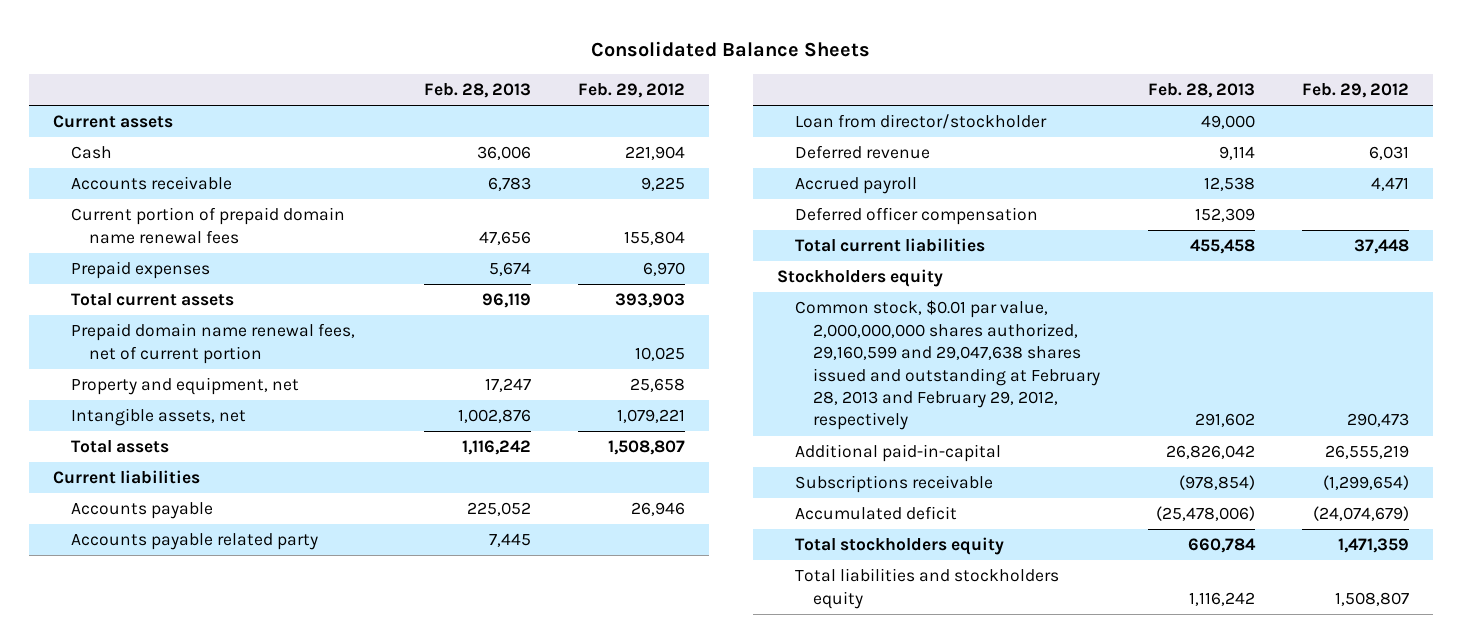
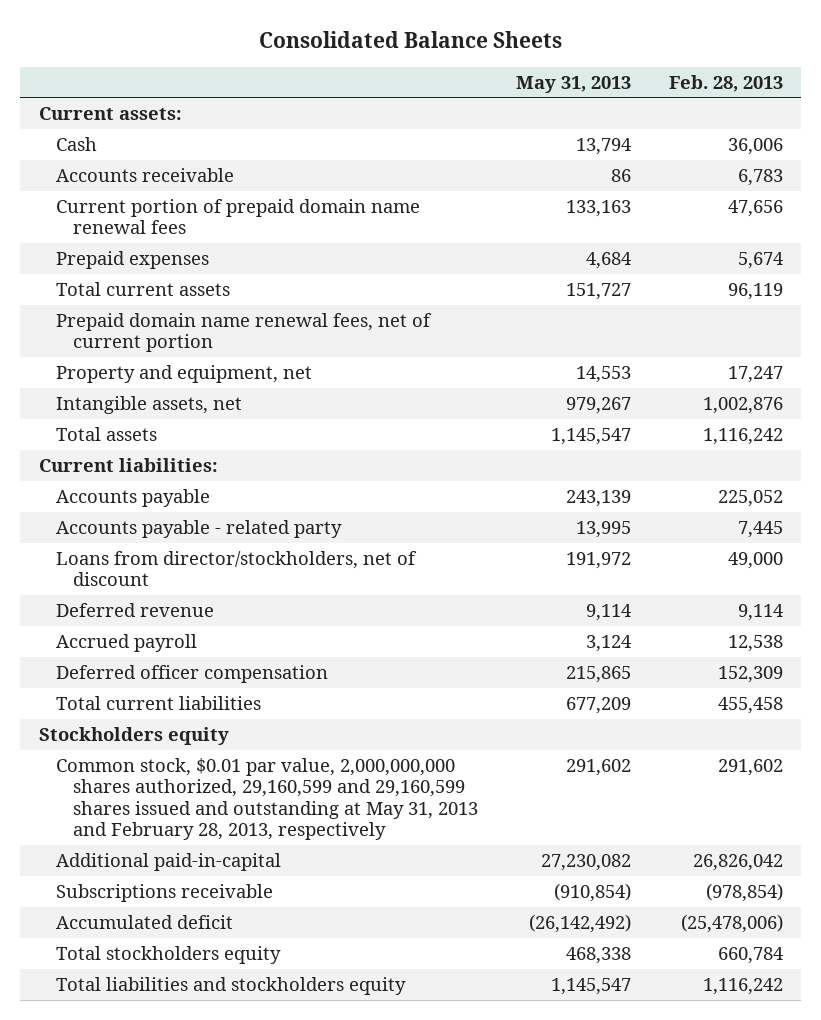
[578,82,686,98] Feb. 29, 2012 -> none
none -> [515,75,631,93] May 31, 2013
[52,115,173,129] Current assets -> [38,106,182,120] Current assets:
[52,470,200,485] Current liabilities -> [38,457,218,472] Current liabilities:
[71,533,319,551] Accounts payable related party -> [55,519,342,538] Accounts payable - related party
[794,114,1047,130] Loan from director/stockholder -> [55,550,417,587] Loans from director/stockholders, net of discount
[794,300,1101,431] Common stock, $0.01 par value, 2,000,000,000 shares authorized, 29,160,599 and 29,047,638 shares issued and outstanding at February 28, 2013 and February 29, 2012, respectively -> [55,757,478,840] Common stock, $0.01 par value, 2,000,000,000 shares authorized, 29,160,599 and 29,160,599 shares issued and outstanding at May 31, 2013 and February 28, 2013, respectively

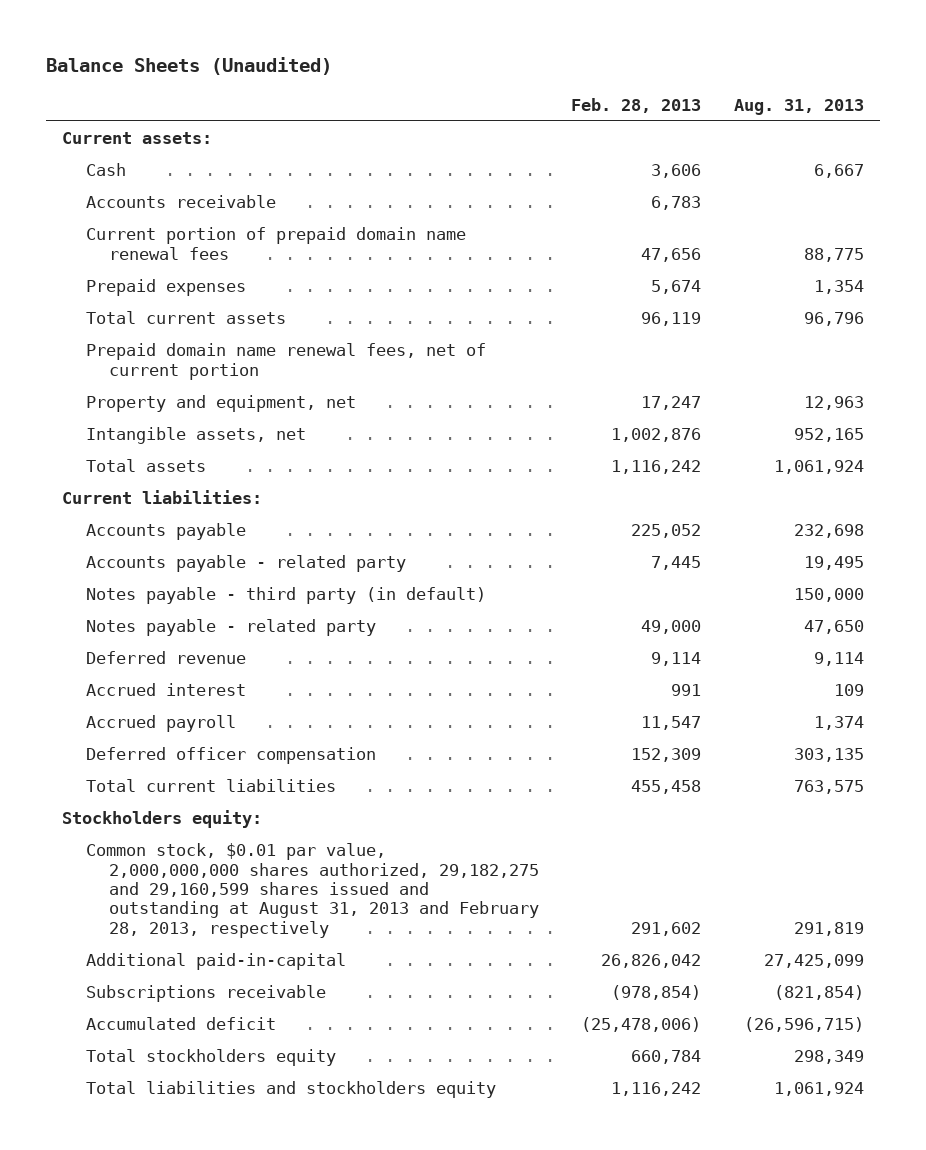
[258,31,562,49] Consolidated Balance Sheets -> [46,56,333,75] Balance Sheets (Unaudited)
[515,75,631,93] May 31, 2013 -> none
none -> [733,98,864,115] Aug. 31, 2013
[727,137,783,155] 36,006 -> [651,164,702,179] 3,606
[55,550,417,587] Loans from director/stockholders, net of discount -> none
none -> [85,587,486,605] Notes payable - third party (in default)
none -> [85,619,376,637] Notes payable - related party
none -> [85,683,246,697] Accrued interest
[727,634,783,652] 12,538 -> [641,716,702,731] 11,547
[38,726,229,745] Stockholders equity -> [62,810,263,829] Stockholders equity:
[55,757,478,840] Common stock, $0.01 par value, 2,000,000,000 shares authorized, 29,160,599 and 29,160,599 shares issued and outstanding at May 31, 2013 and February 28, 2013, respectively -> [85,843,539,938] Common stock, $0.01 par value, 2,000,000,000 shares authorized, 29,182,275 and 29,160,599 shares issued and outstanding at August 31, 2013 and February 28, 2013, respectively

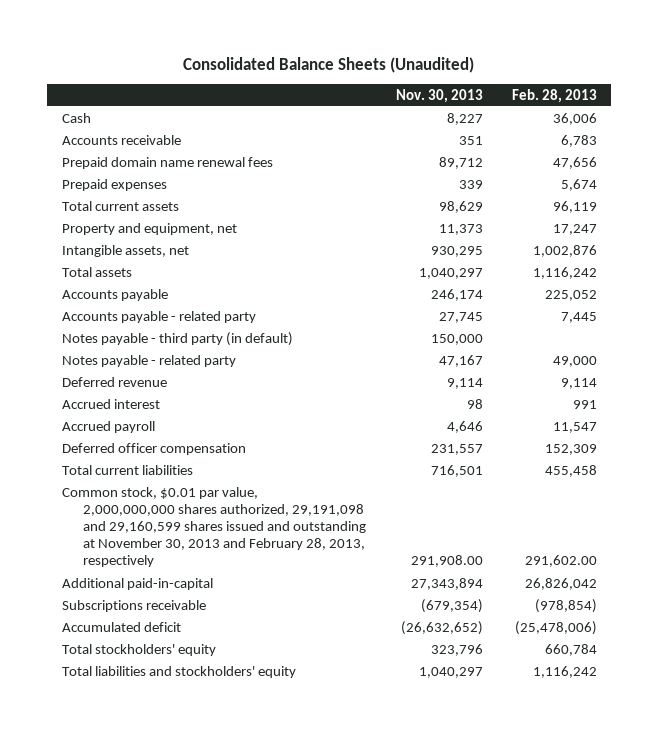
[46,56,333,75] Balance Sheets (Unaudited) -> [183,56,475,73] Consolidated Balance Sheets (Unaudited)
[733,98,864,115] Aug. 31, 2013 -> none
none -> [395,88,483,103] Nov. 30, 2013
[62,132,213,145] Current assets: -> none
[651,164,702,179] 3,606 -> [552,112,597,125] 36,006
[85,227,466,260] Current portion of prepaid domain name renewal fees -> [61,156,273,169] Prepaid domain name renewal fees
[85,343,486,380] Prepaid domain name renewal fees, net of current portion -> none
[62,490,263,505] Current liabilities: -> none
[62,810,263,829] Stockholders equity: -> none
[85,843,539,938] Common stock, $0.01 par value, 2,000,000,000 shares authorized, 29,182,275 and 29,160,599 shares issued and outstanding at August 31, 2013 and February 28, 2013, respectively -> [61,486,367,568] Common stock, $0.01 par value, 2,000,000,000 shares authorized, 29,191,098 and 29,160,599 shares issued and outstanding at November 30, 2013 and February 28, 2013, respectively
[631,921,702,936] 291,602 -> [524,555,597,568] 291,602.00
[85,1049,336,1067] Total stockholders equity -> [61,643,216,656] Total stockholders' equity
[85,1081,496,1099] Total liabilities and stockholders equity -> [61,665,296,678] Total liabilities and stockholders' equity

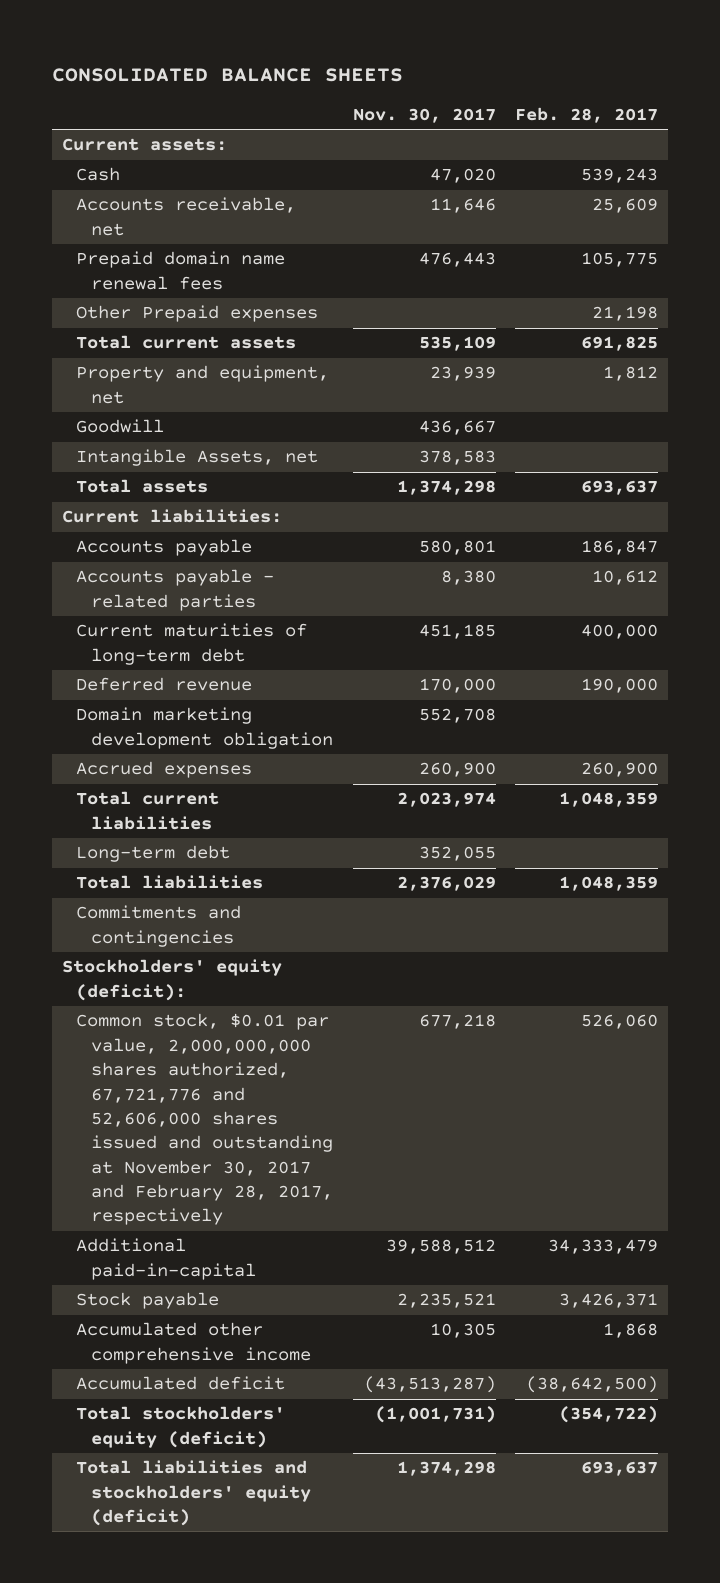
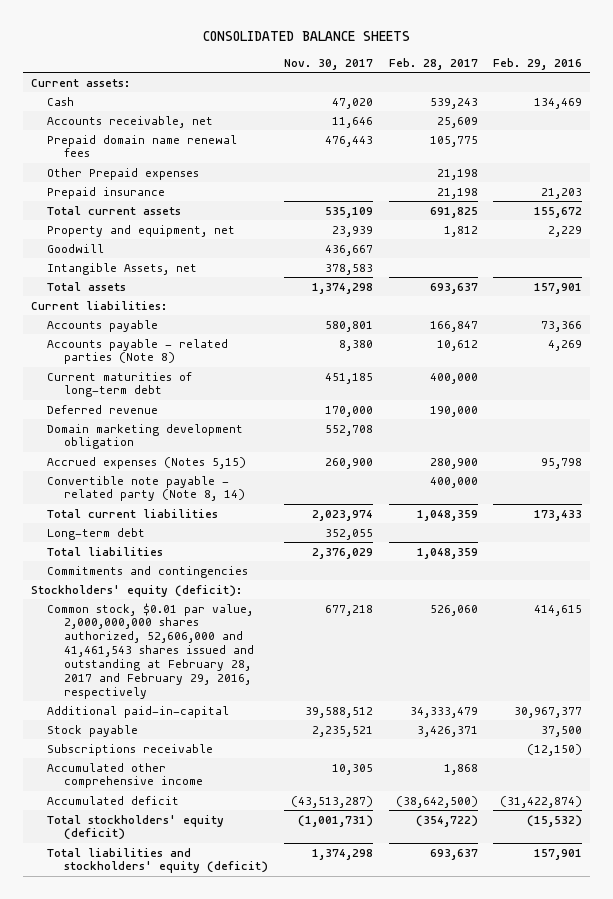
none -> [493,57,583,70] Feb. 29, 2016
none -> [47,186,166,199] Prepaid insurance
[581,540,659,556] 186,847 -> [429,320,478,332] 166,847
[76,569,275,611] Accounts payable - related parties -> [47,338,229,365] Accounts payable - related parties (Note 8)
[76,761,253,779] Accrued expenses -> none
none -> [47,456,247,469] Accrued expenses (Notes 5,15)
none -> [47,475,246,502] Convertible note payable - related party (Note 8, 14)
[76,1013,334,1226] Common stock, $0.01 par value, 2,000,000,000 shares authorized, 67,721,776 and 52,606,000 shares issued and outstanding at November 30, 2017 and February 28, 2017, respectively -> [47,602,255,699] Common stock, $0.01 par value, 2,000,000,000 shares authorized, 52,606,000 and 41,461,543 shares issued and outstanding at February 28, 2017 and February 29, 2016, respectively
none -> [47,743,214,756] Subscriptions receivable

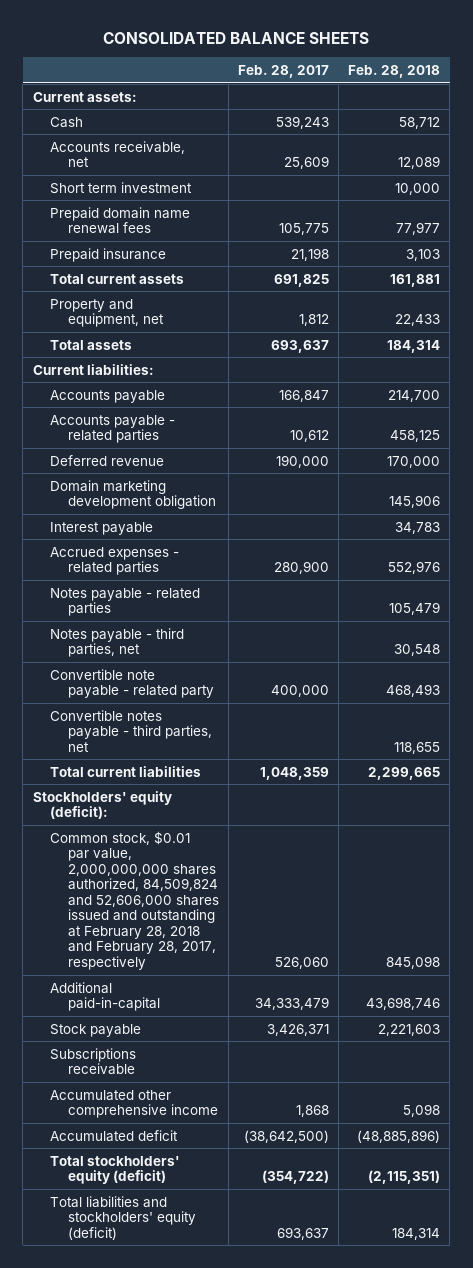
[283,58,373,70] Nov. 30, 2017 -> none
[493,57,583,70] Feb. 29, 2016 -> none
none -> [348,64,441,78] Feb. 28, 2018
none -> [50,181,193,194] Short term investment
[47,167,200,180] Other Prepaid expenses -> none
[47,243,105,253] Goodwill -> none
[47,262,198,275] Intangible Assets, net -> none
[47,371,193,398] Current maturities of long-term debt -> none
[47,338,229,365] Accounts payable - related parties (Note 8) -> [50,414,176,444] Accounts payable - related parties
none -> [50,521,154,535] Interest payable
[47,456,247,469] Accrued expenses (Notes 5,15) -> [50,546,180,576] Accrued expenses - related parties
none -> [50,587,201,617] Notes payable - related parties
none -> [50,627,185,658] Notes payable - third parties, net
[47,475,246,502] Convertible note payable - related party (Note 8, 14) -> [50,668,215,699] Convertible note payable - related party
none -> [50,709,213,752] Convertible notes payable - third parties, net
[47,527,146,540] Long-term debt -> none
[47,546,164,556] Total liabilities -> none
[47,565,249,578] Commitments and contingencies -> none
[47,602,255,699] Common stock, $0.01 par value, 2,000,000,000 shares authorized, 52,606,000 and 41,461,543 shares issued and outstanding at February 28, 2017 and February 29, 2016, respectively -> [50,830,220,970] Common stock, $0.01 par value, 2,000,000,000 shares authorized, 84,509,824 and 52,606,000 shares issued and outstanding at February 28, 2018 and February 28, 2017, respectively

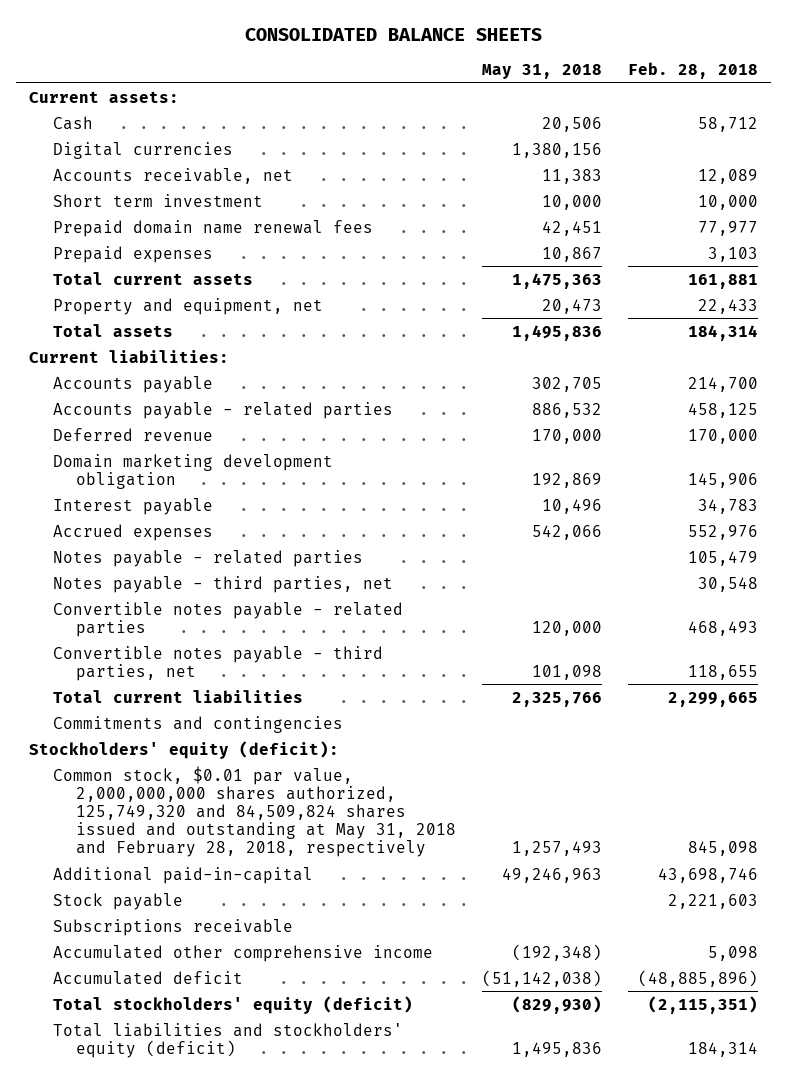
[238,64,330,78] Feb. 28, 2017 -> none
none -> [481,63,602,79] May 31, 2018
none -> [52,141,233,159] Digital currencies
[50,247,167,262] Prepaid insurance -> [52,245,213,263] Prepaid expenses
[50,546,180,576] Accrued expenses - related parties -> [52,523,213,541] Accrued expenses
[50,668,215,699] Convertible note payable - related party -> [52,601,403,637] Convertible notes payable - related parties
none -> [52,715,343,733] Commitments and contingencies
[50,830,220,970] Common stock, $0.01 par value, 2,000,000,000 shares authorized, 84,509,824 and 52,606,000 shares issued and outstanding at February 28, 2018 and February 28, 2017, respectively -> [52,765,456,857] Common stock, $0.01 par value, 2,000,000,000 shares authorized, 125,749,320 and 84,509,824 shares issued and outstanding at May 31, 2018 and February 28, 2018, respectively

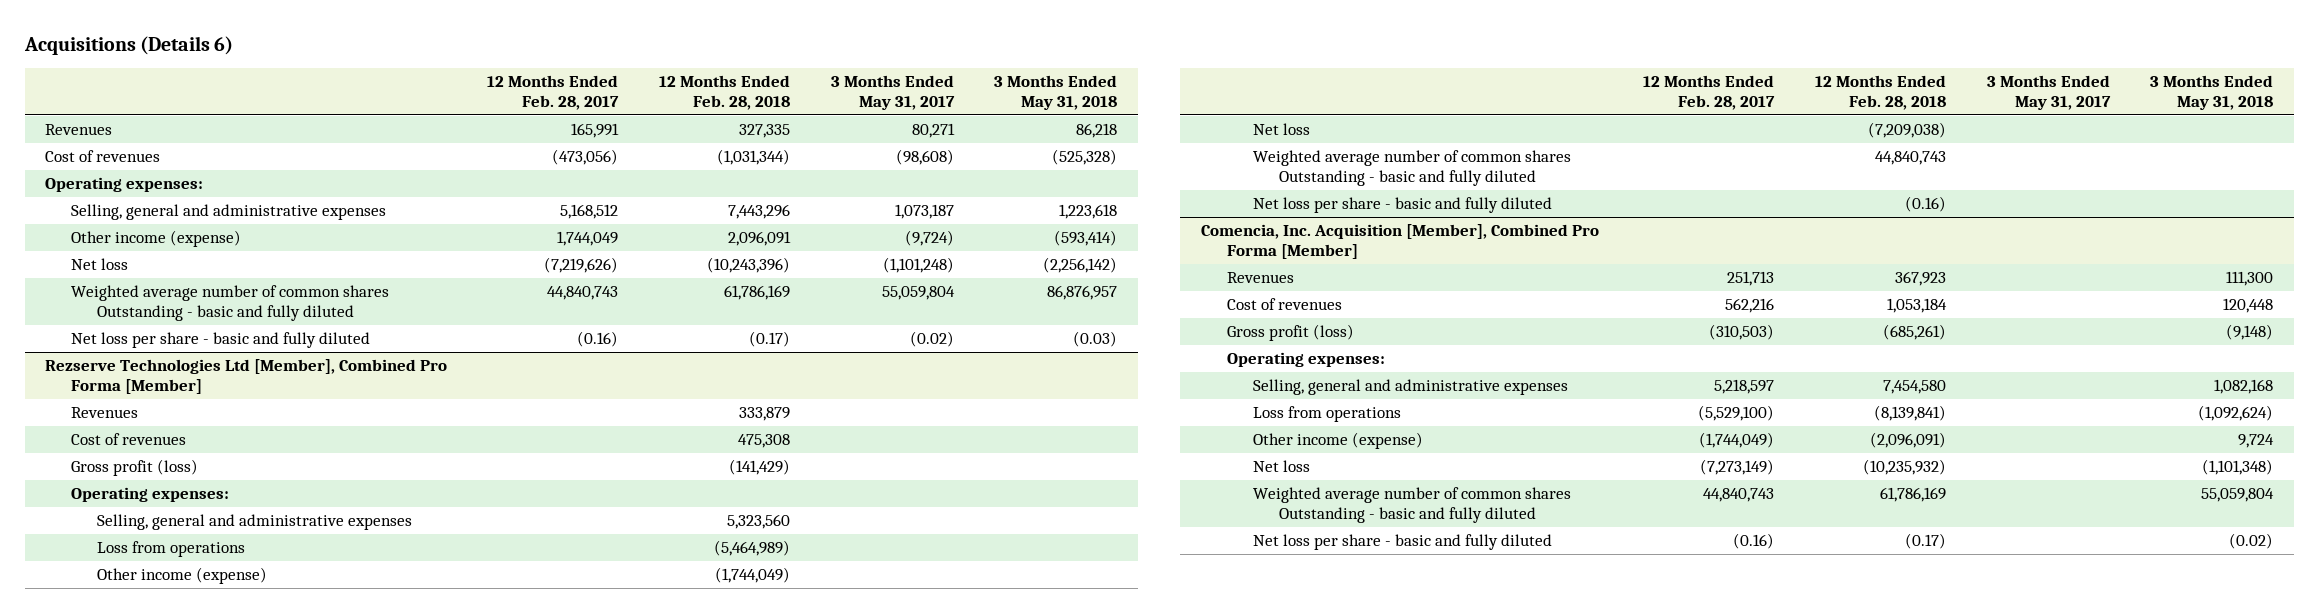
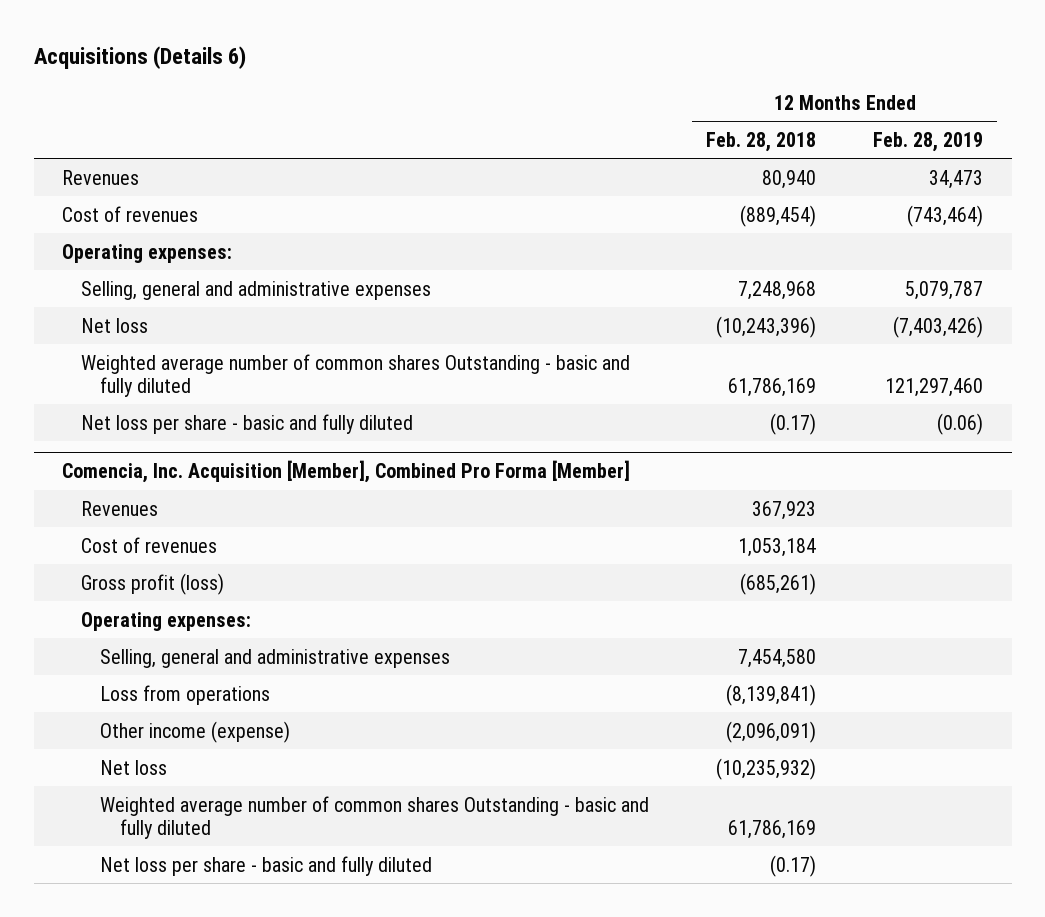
[487,75,620,111] 12 Months Ended Feb. 28, 2017 -> none
[830,75,955,111] 3 Months Ended May 31, 2017 -> none
[994,75,1118,111] 3 Months Ended May 31, 2018 -> none
none -> [873,131,984,152] Feb. 28, 2019
[739,124,791,139] 327,335 -> [762,169,817,189] 80,940
[717,149,791,166] (1,031,344) -> [740,204,817,227] (889,454)
[70,230,241,248] Other income (expense) -> none
[728,204,791,220] 7,443,296 -> [738,280,817,300] 7,248,968
[44,359,447,395] Rezserve Technologies Ltd [Member], Combined Pro Forma [Member] -> none
[70,407,138,419] Revenues -> none
[70,433,186,446] Cost of revenues -> none
[70,459,198,477] Gross profit (loss) -> none
[70,487,229,503] Operating expenses: -> none
[97,514,413,531] Selling, general and administrative expenses -> none
[97,541,246,558] Loss from operations -> none
[97,567,268,585] Other income (expense) -> none
[1252,123,1310,136] Net loss -> none
[1252,150,1571,187] Weighted average number of common shares Outstanding - basic and fully diluted -> none
[1252,197,1552,214] Net loss per share - basic and fully diluted -> none

